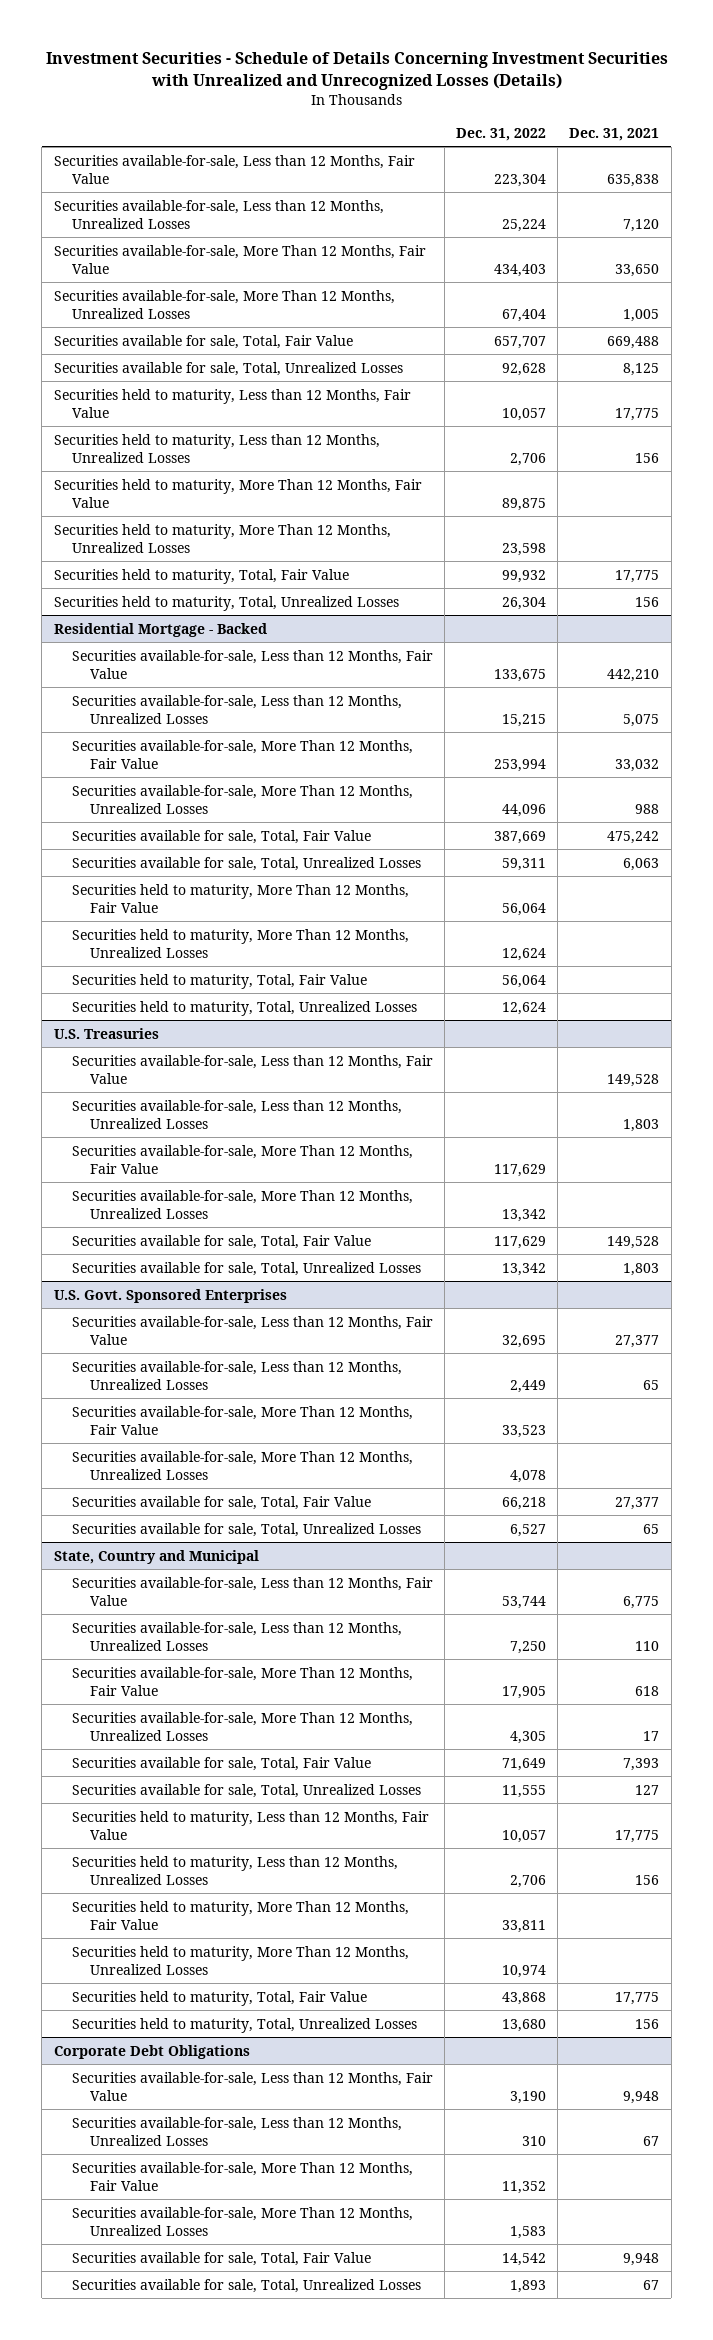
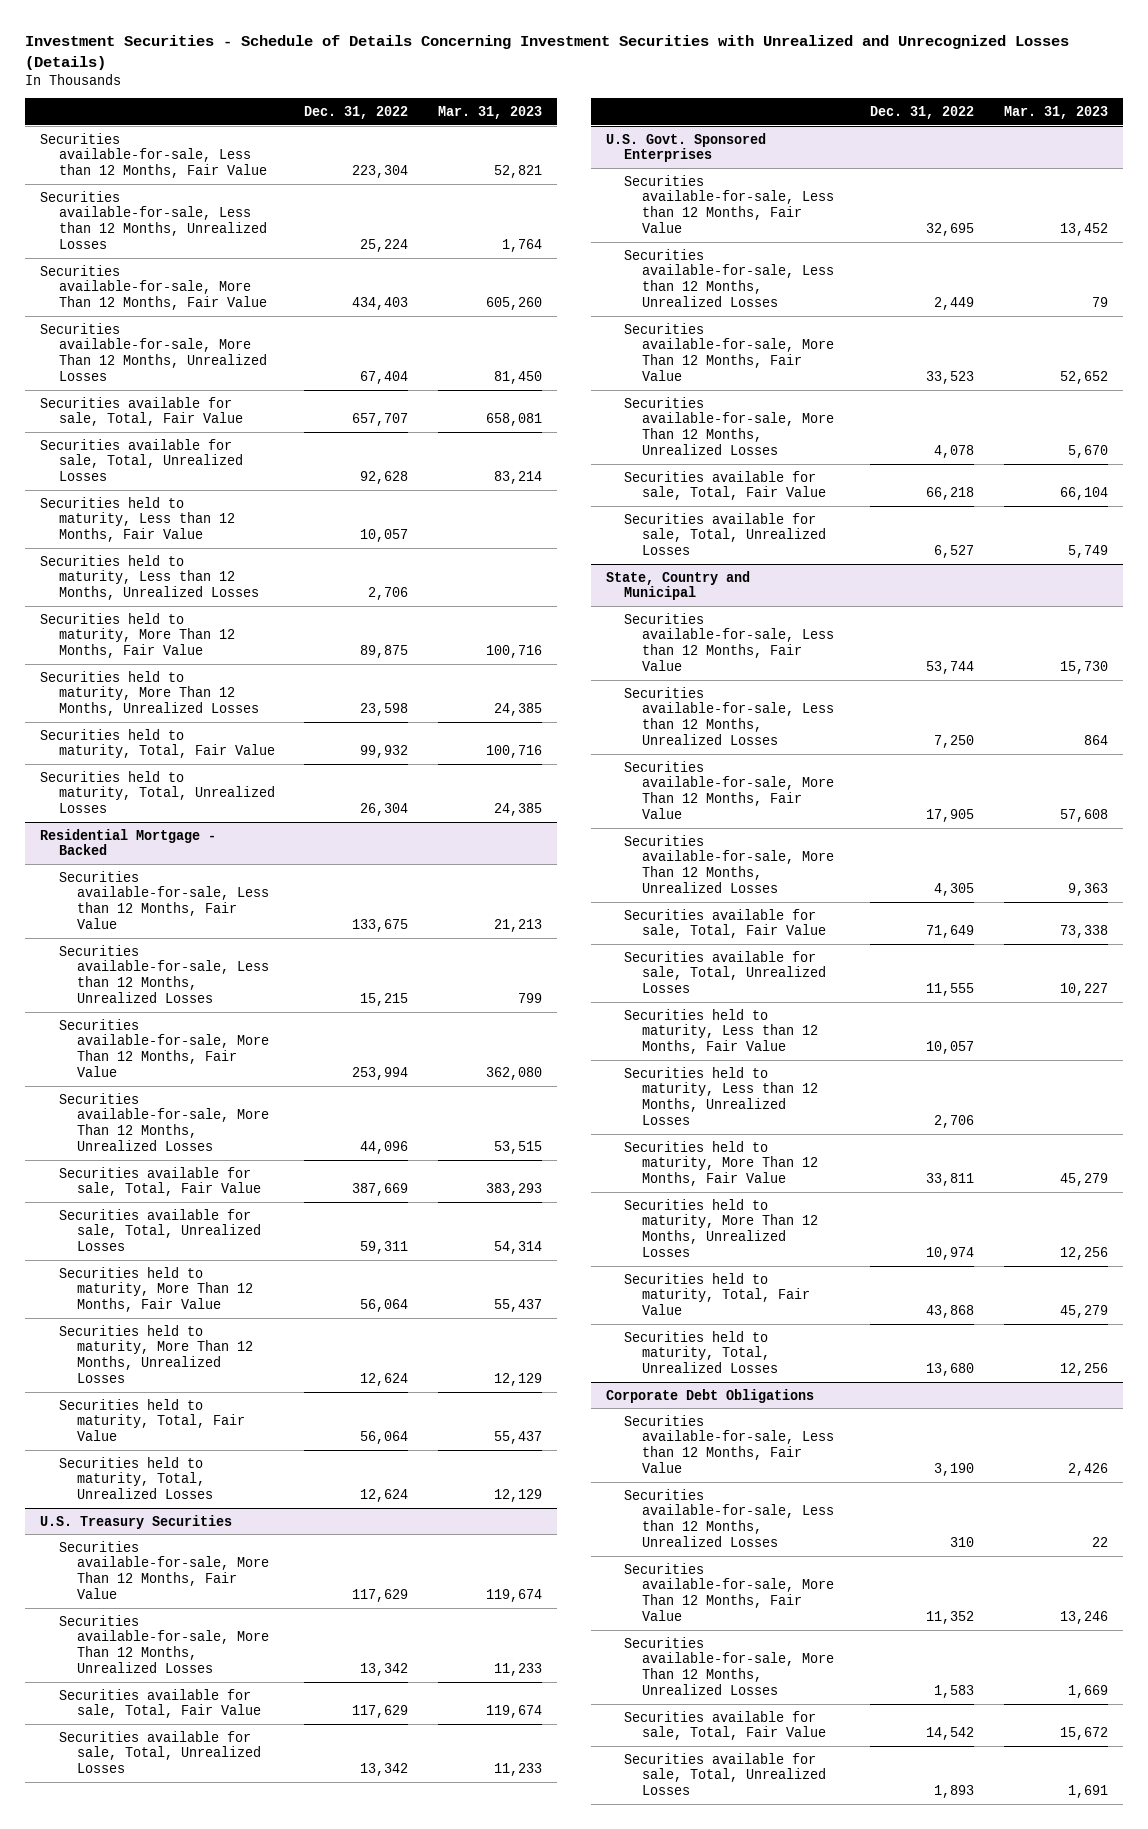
[569,127,660,141] Dec. 31, 2021 -> none
none -> [438,105,543,119] Mar. 31, 2023
[71,1054,433,1084] Securities available-for-sale, Less than 12 Months, Fair Value -> none
[71,1099,402,1129] Securities available-for-sale, Less than 12 Months, Unrealized Losses -> none
[53,1027,159,1039] U.S. Treasuries -> [40,1514,233,1529] U.S. Treasury Securities

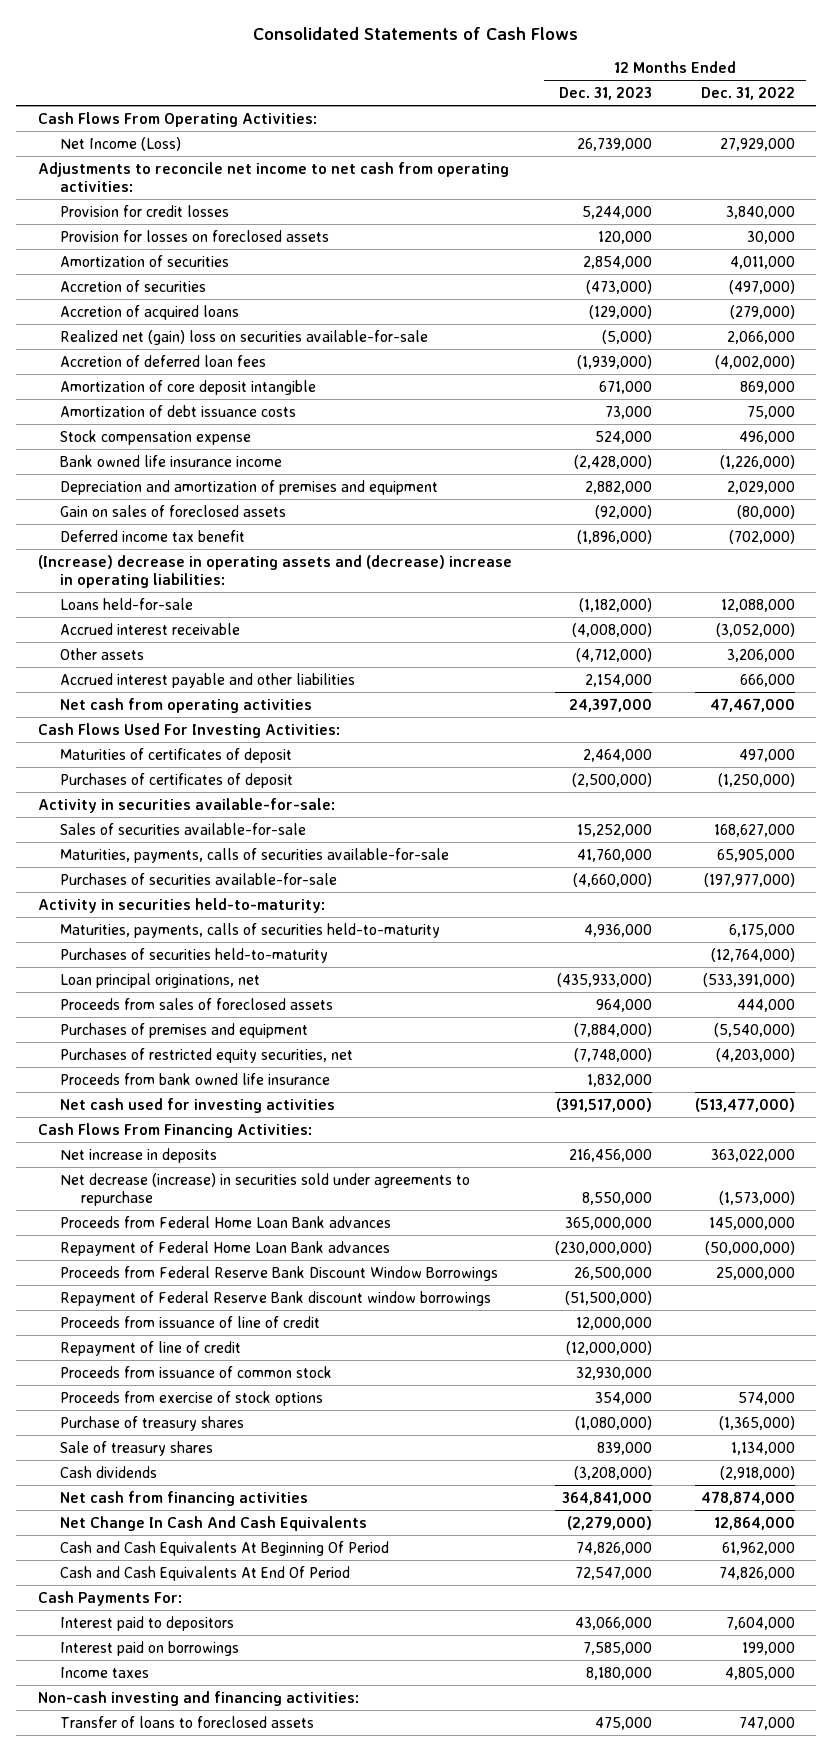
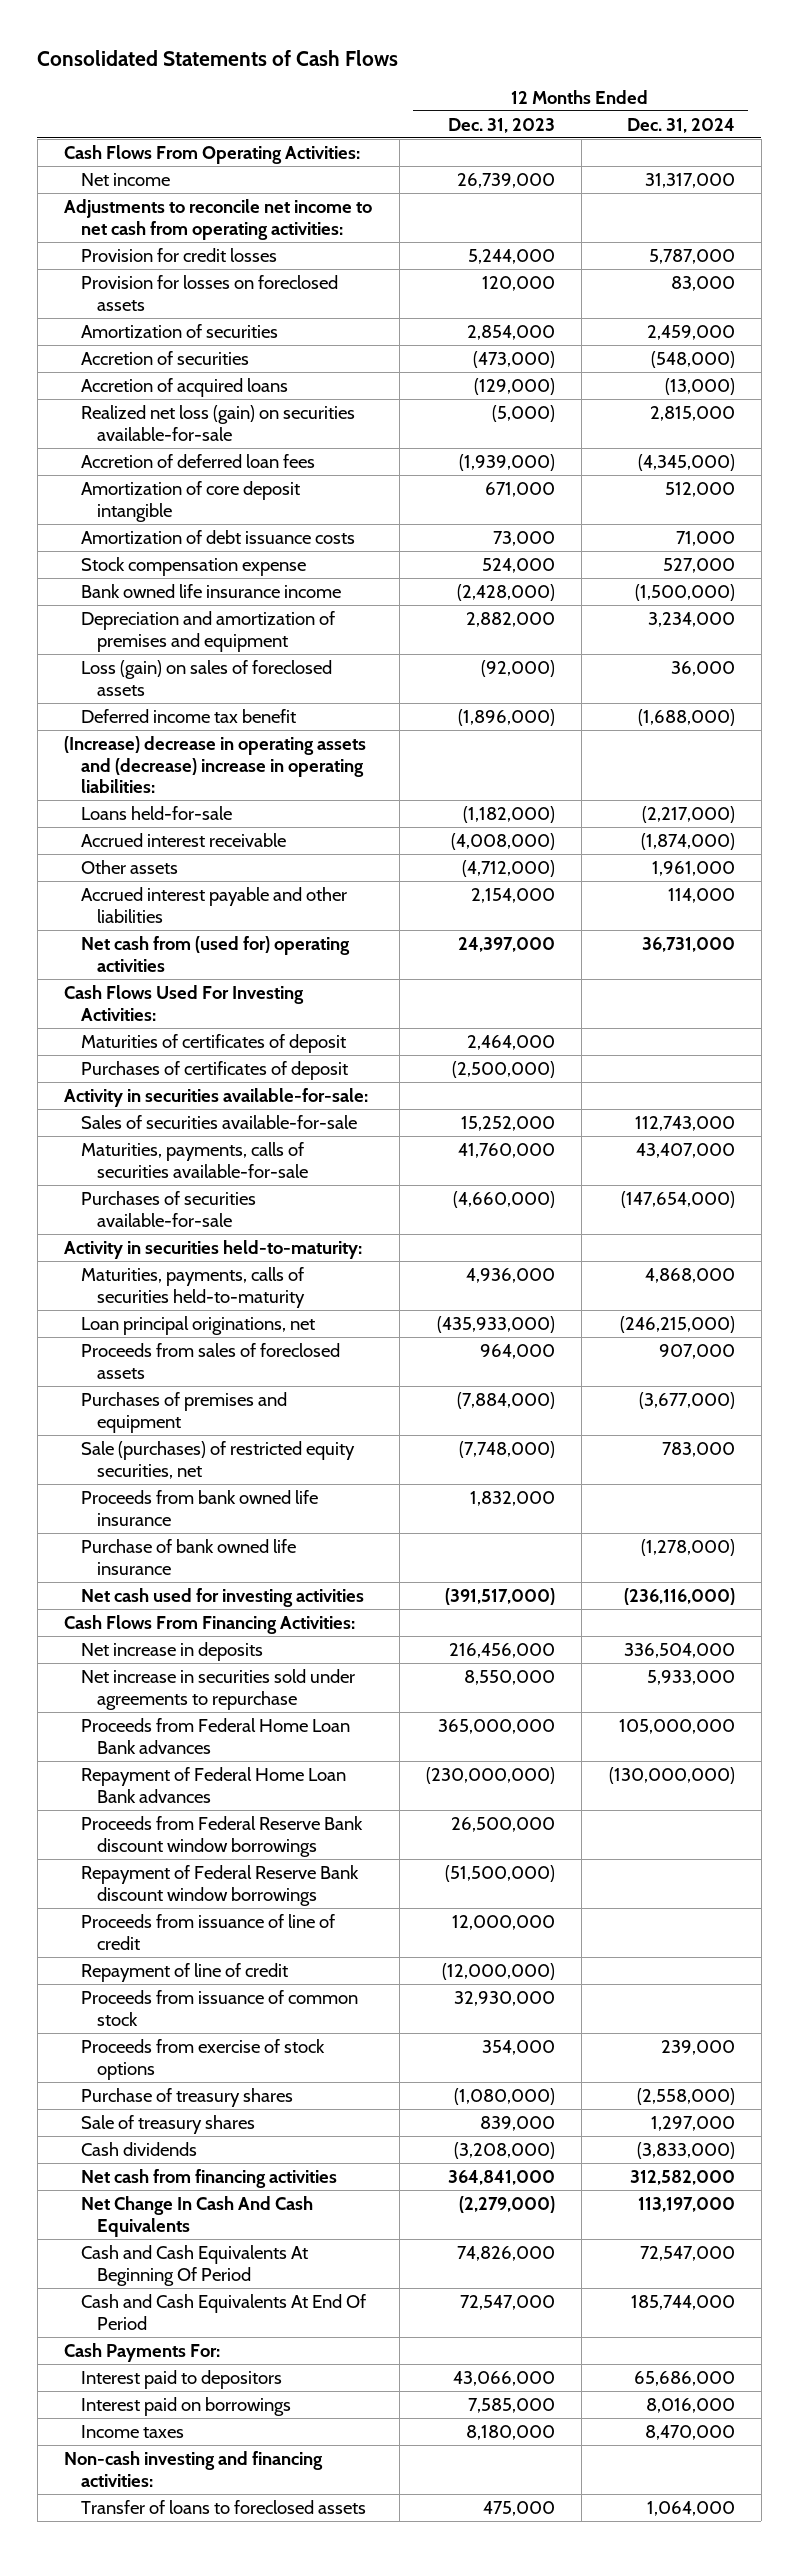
[700,87,795,101] Dec. 31, 2022 -> none
none -> [626,117,735,133] Dec. 31, 2024
[59,136,181,151] Net Income (Loss) -> [80,172,170,186] Net income
[59,329,428,345] Realized net (gain) loss on securities available-for-sale -> [80,404,355,441] Realized net loss (gain) on securities available-for-sale
[59,504,286,517] Gain on sales of foreclosed assets -> [80,659,332,696] Loss (gain) on sales of foreclosed assets
[59,697,312,713] Net cash from operating activities -> [80,935,350,972] Net cash from (used for) operating activities
[59,947,328,963] Purchases of securities held-to-maturity -> none
[59,1047,353,1063] Purchases of restricted equity securities, net -> [80,1440,355,1479] Sale (purchases) of restricted equity securities, net
none -> [80,1538,296,1575] Purchase of bank owned life insurance
[59,1172,470,1207] Net decrease (increase) in securities sold under agreements to repurchase -> [80,1668,355,1710] Net increase in securities sold under agreements to repurchase
[59,1265,498,1281] Proceeds from Federal Reserve Bank Discount Window Borrowings -> [80,1815,363,1857] Proceeds from Federal Reserve Bank discount window borrowings

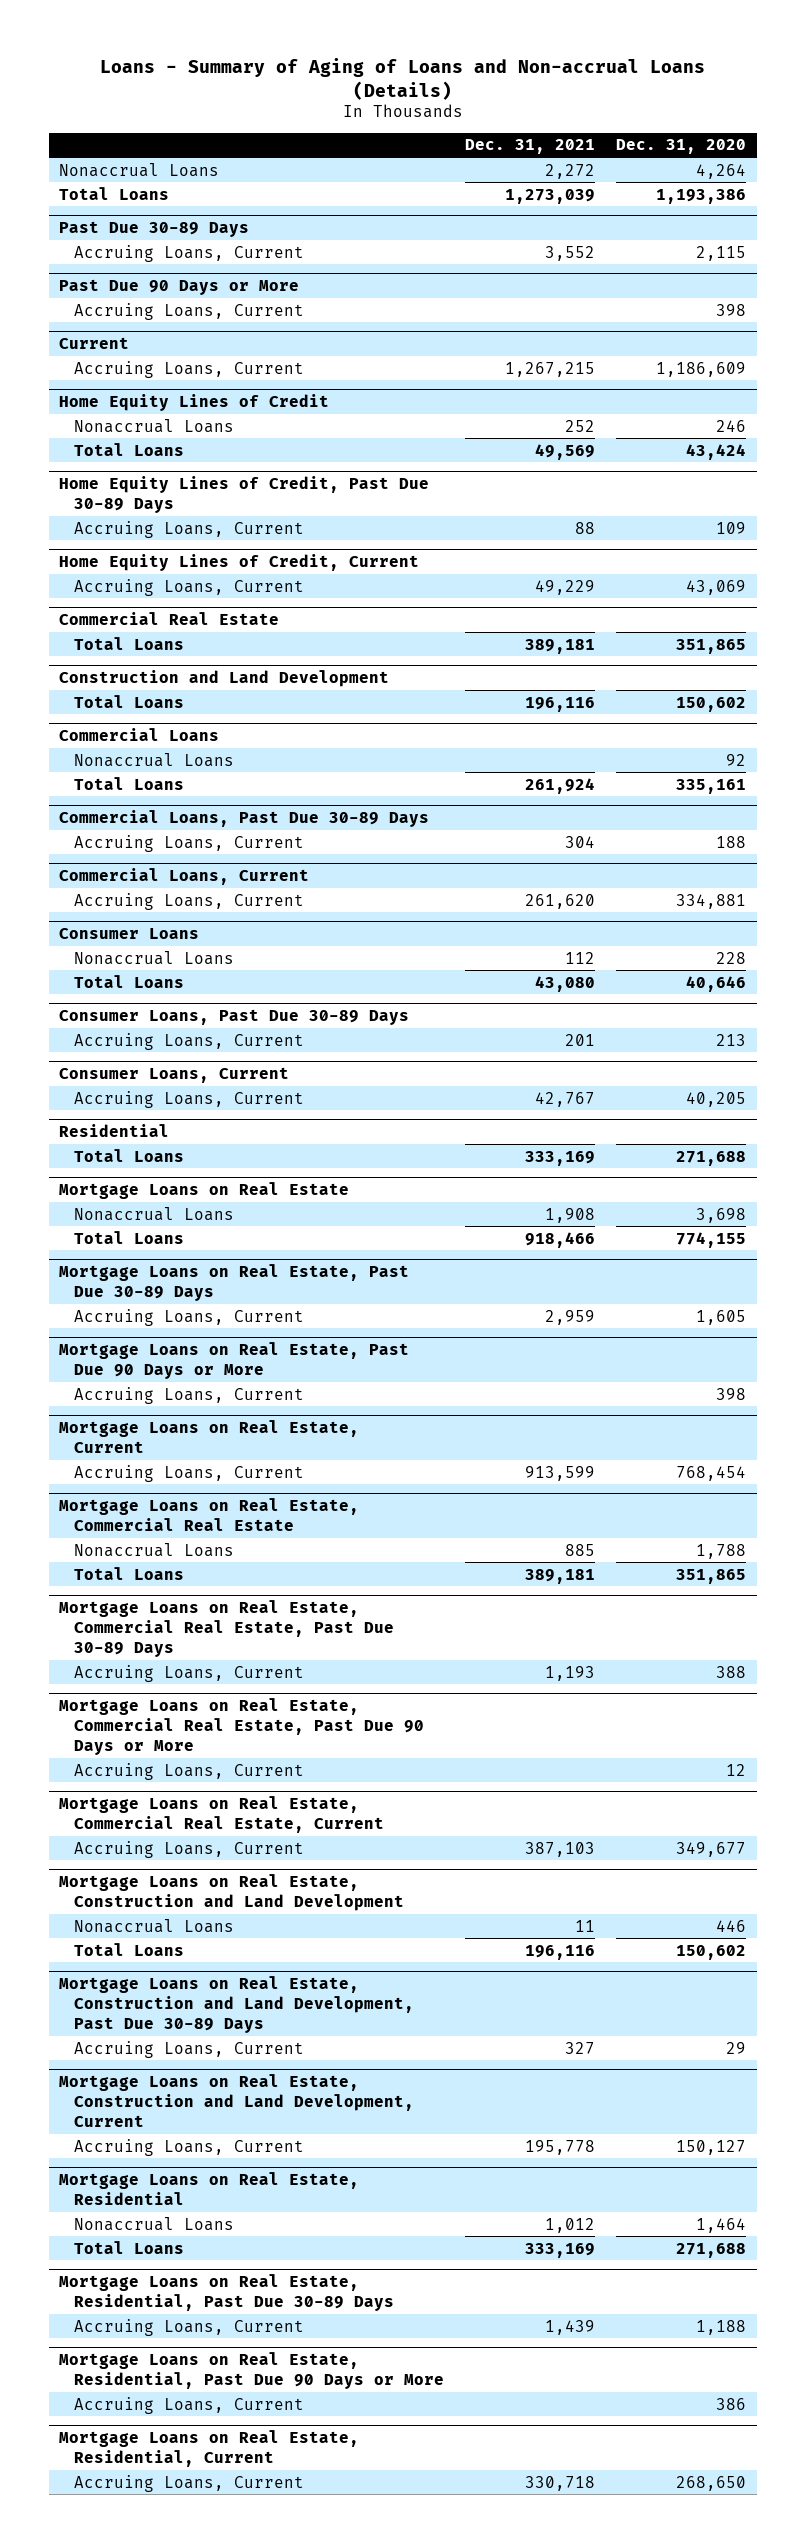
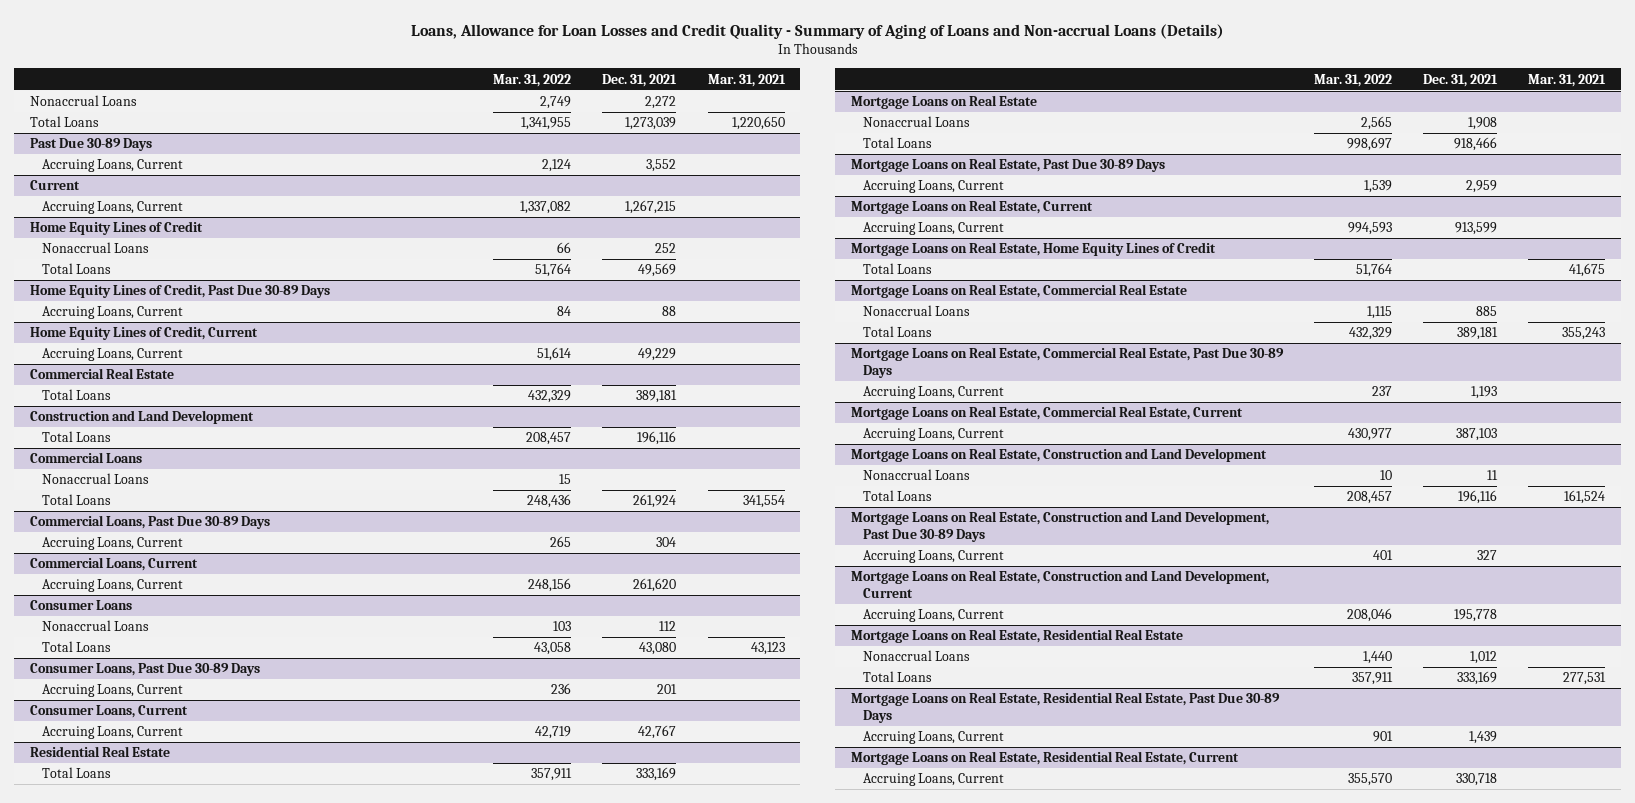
[99,57,705,100] Loans - Summary of Aging of Loans and Non-accrual Loans (Details) -> [410,23,1224,39] Loans, Allowance for Loan Losses and Credit Quality - Summary of Aging of Loans and Non-accrual Loans (Details)
[616,139,747,155] Dec. 31, 2020 -> none
none -> [493,73,572,87] Mar. 31, 2022
none -> [707,73,786,87] Mar. 31, 2021
[59,279,300,296] Past Due 90 Days or More -> none
[73,302,304,320] Accruing Loans, Current -> none
[59,1124,170,1138] Residential -> [29,746,170,758] Residential Real Estate
[59,1342,410,1380] Mortgage Loans on Real Estate, Past Due 90 Days or More -> none
[73,1386,304,1404] Accruing Loans, Current -> none
none -> [850,242,1216,257] Mortgage Loans on Real Estate, Home Equity Lines of Credit
none -> [862,263,932,275] Total Loans
[59,1698,424,1755] Mortgage Loans on Real Estate, Commercial Real Estate, Past Due 90 Days or More -> none
[73,1762,304,1780] Accruing Loans, Current -> none
[59,2172,360,2206] Mortgage Loans on Real Estate, Residential -> [850,629,1183,644] Mortgage Loans on Real Estate, Residential Real Estate
[59,2274,394,2312] Mortgage Loans on Real Estate, Residential, Past Due 30-89 Days -> [850,692,1280,723] Mortgage Loans on Real Estate, Residential Real Estate, Past Due 30-89 Days
[59,2352,444,2390] Mortgage Loans on Real Estate, Residential, Past Due 90 Days or More -> none
[73,2396,304,2414] Accruing Loans, Current -> none
[59,2430,360,2468] Mortgage Loans on Real Estate, Residential, Current -> [850,751,1239,766] Mortgage Loans on Real Estate, Residential Real Estate, Current

